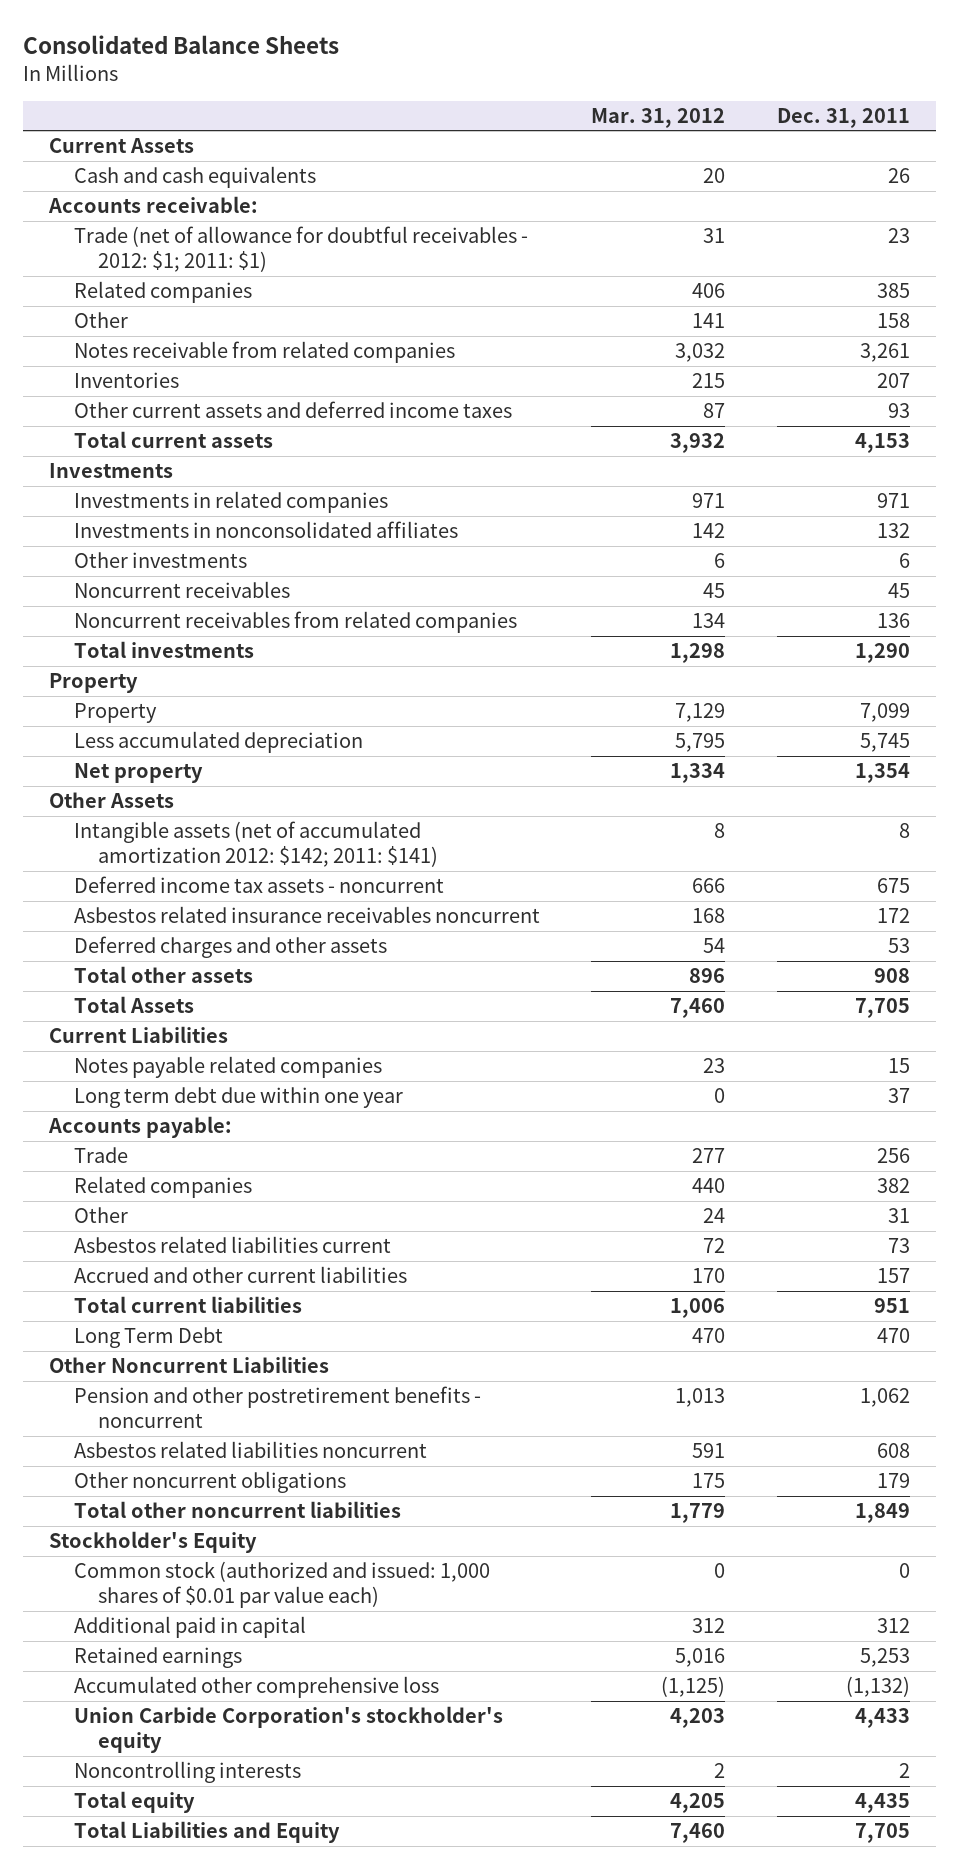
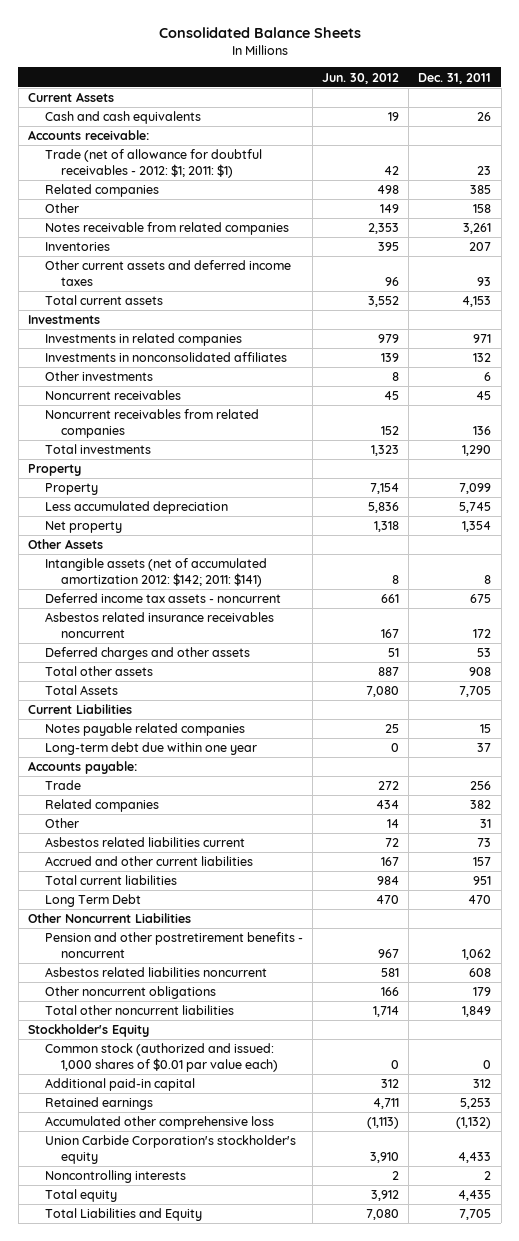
[591,107,726,128] Mar. 31, 2012 -> none
none -> [321,72,399,84] Jun. 30, 2012
[73,1087,403,1109] Long term debt due within one year -> [44,742,257,756] Long-term debt due within one year
[73,1616,306,1639] Additional paid in capital -> [44,1078,195,1092] Additional paid-in capital

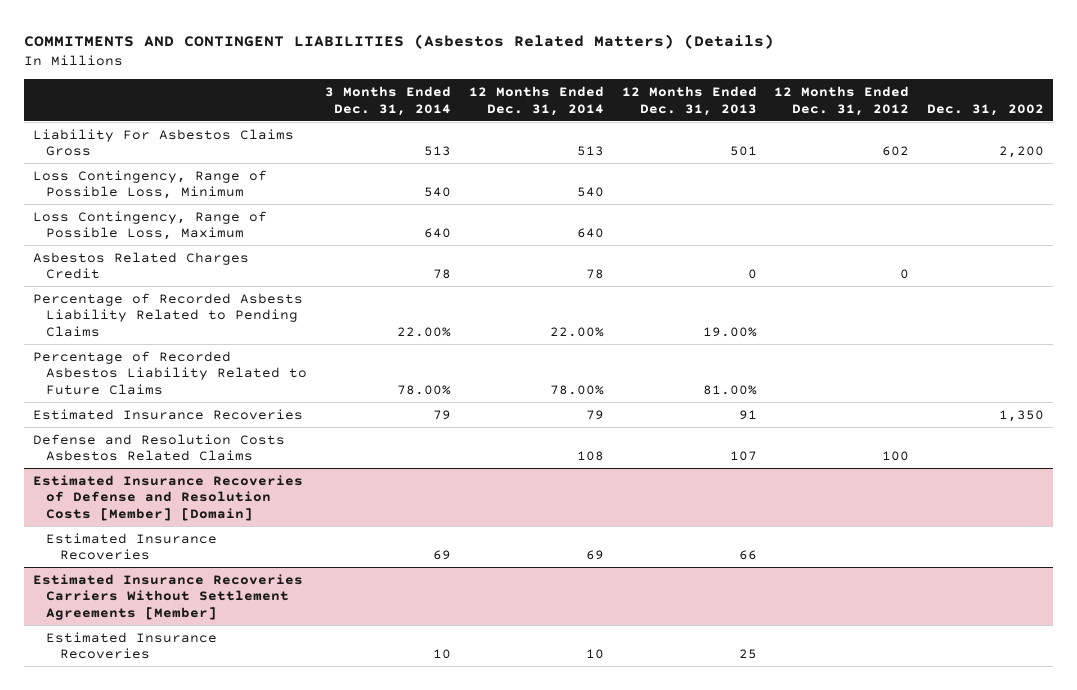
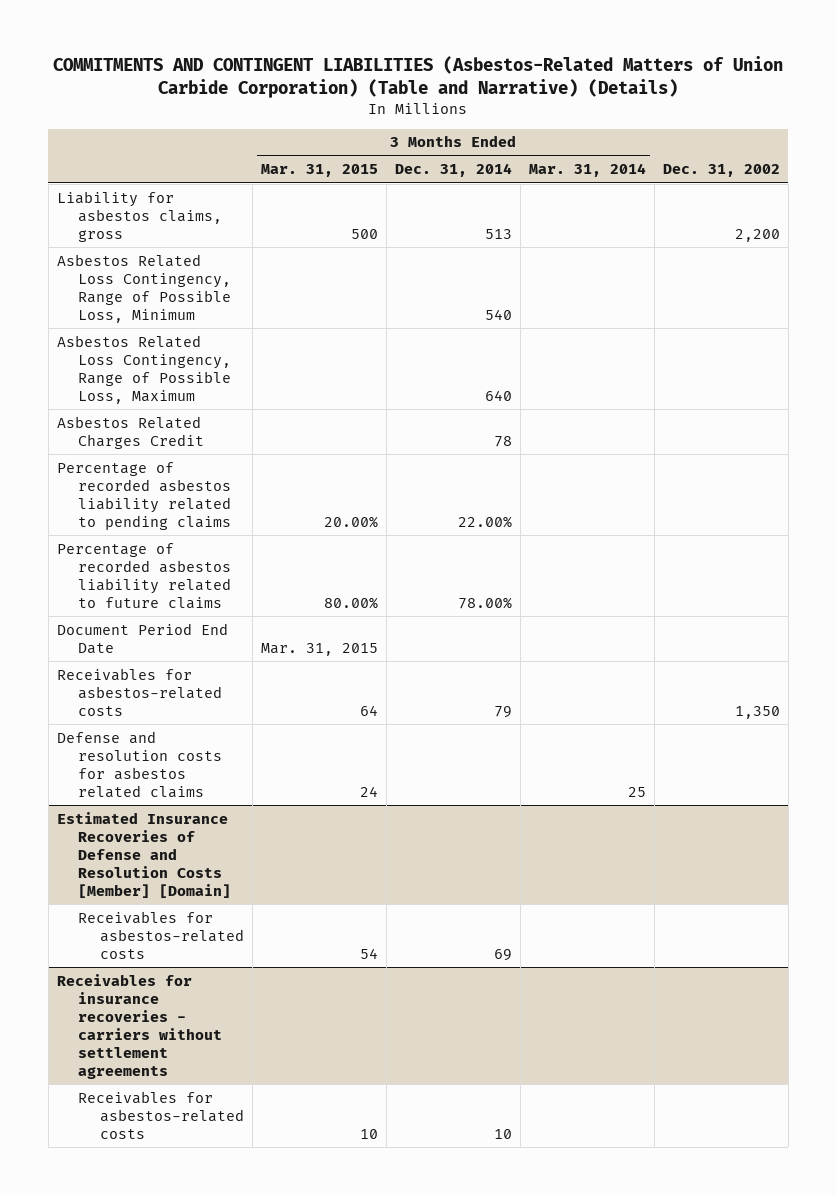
[23,33,774,49] COMMITMENTS AND CONTINGENT LIABILITIES (Asbestos Related Matters) (Details) -> [53,56,784,99] COMMITMENTS AND CONTINGENT LIABILITIES (Asbestos-Related Matters of Union Carbide Corporation) (Table and Narrative) (Details)
[468,85,604,116] 12 Months Ended Dec. 31, 2014 -> none
[621,85,757,116] 12 Months Ended Dec. 31, 2013 -> none
[774,85,910,116] 12 Months Ended Dec. 31, 2012 -> none
none -> [261,164,379,178] Mar. 31, 2015
none -> [528,163,646,178] Mar. 31, 2014
[32,128,294,157] Liability For Asbestos Claims Gross -> [56,190,223,242] Liability for asbestos claims, gross
[32,169,267,200] Loss Contingency, Range of Possible Loss, Minimum -> [56,253,232,323] Asbestos Related Loss Contingency, Range of Possible Loss, Minimum
[32,210,267,241] Loss Contingency, Range of Possible Loss, Maximum -> [56,334,232,404] Asbestos Related Loss Contingency, Range of Possible Loss, Maximum
[32,292,303,337] Percentage of Recorded Asbests Liability Related to Pending Claims -> [56,461,232,530] Percentage of recorded asbestos liability related to pending claims
[32,350,308,395] Percentage of Recorded Asbestos Liability Related to Future Claims -> [56,542,232,609] Percentage of recorded asbestos liability related to future claims
none -> [56,622,228,654] Document Period End Date
[32,408,303,420] Estimated Insurance Recoveries -> [56,667,223,716] Receivables for asbestos-related costs
[32,433,285,462] Defense and Resolution Costs Asbestos Related Claims -> [56,730,223,798] Defense and resolution costs for asbestos related claims
[46,532,218,561] Estimated Insurance Recoveries -> [78,910,245,959] Receivables for asbestos-related costs
[32,573,303,620] Estimated Insurance Recoveries Carriers Without Settlement Agreements [Member] -> [56,973,223,1080] Receivables for insurance recoveries - carriers without settlement agreements
[46,631,218,660] Estimated Insurance Recoveries -> [78,1090,245,1139] Receivables for asbestos-related costs

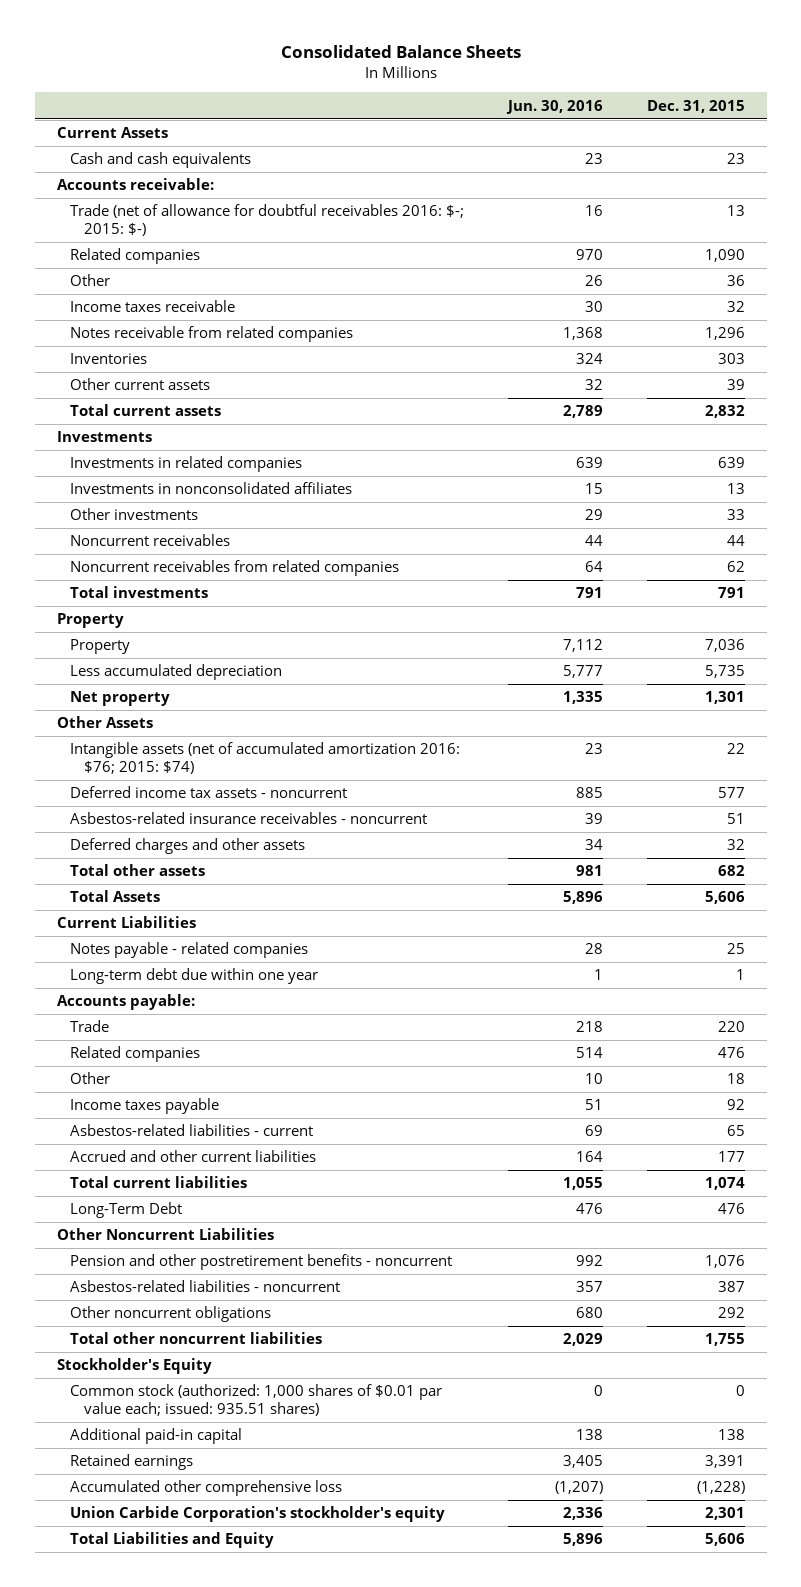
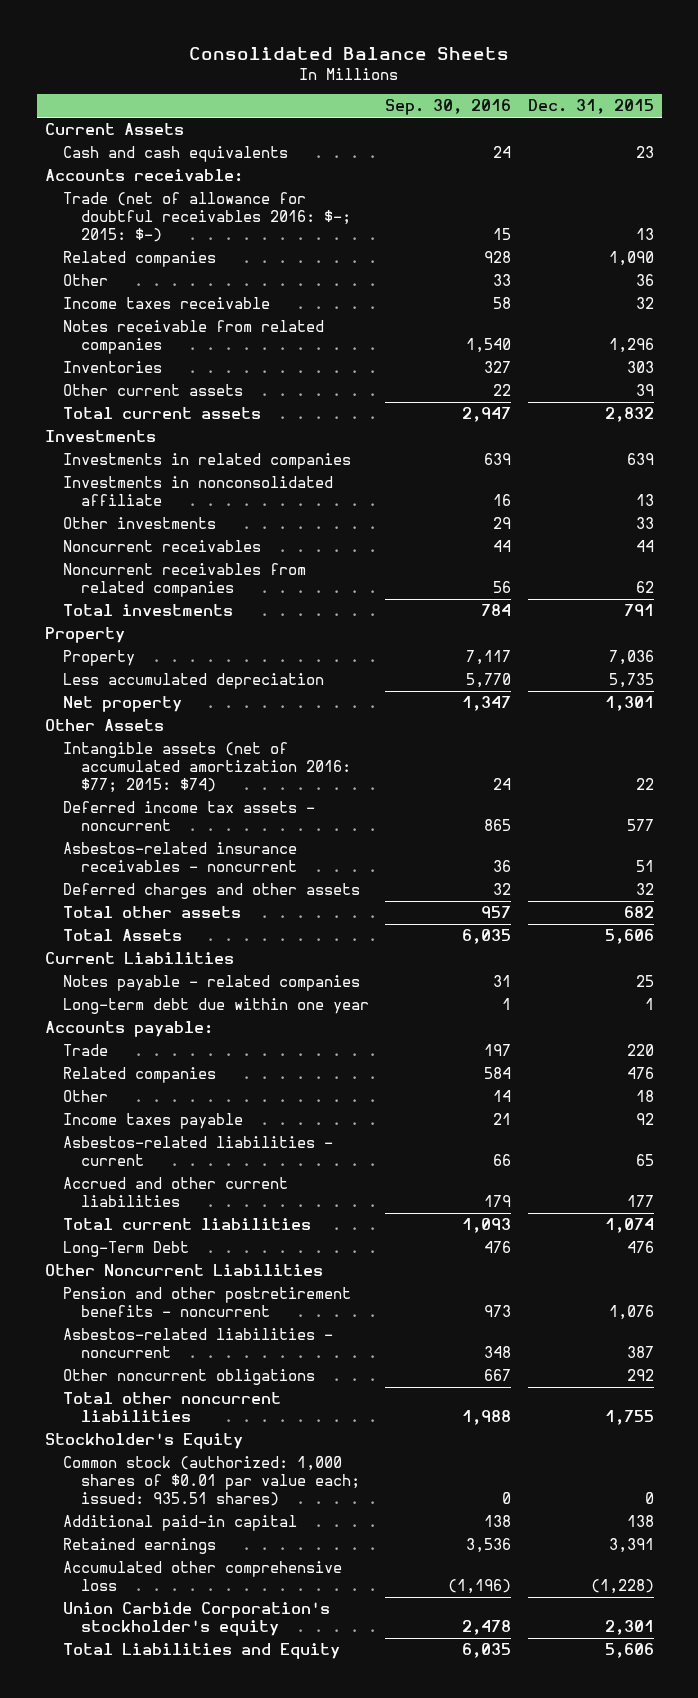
[505,99,603,114] Jun. 30, 2016 -> none
none -> [385,99,512,116] Sep. 30, 2016
[70,482,353,495] Investments in nonconsolidated affiliates -> [62,476,333,507] Investments in nonconsolidated affiliate
[70,742,461,775] Intangible assets (net of accumulated amortization 2016: $76; 2015: $74) -> [62,742,351,794] Intangible assets (net of accumulated amortization 2016: $77; 2015: $74)

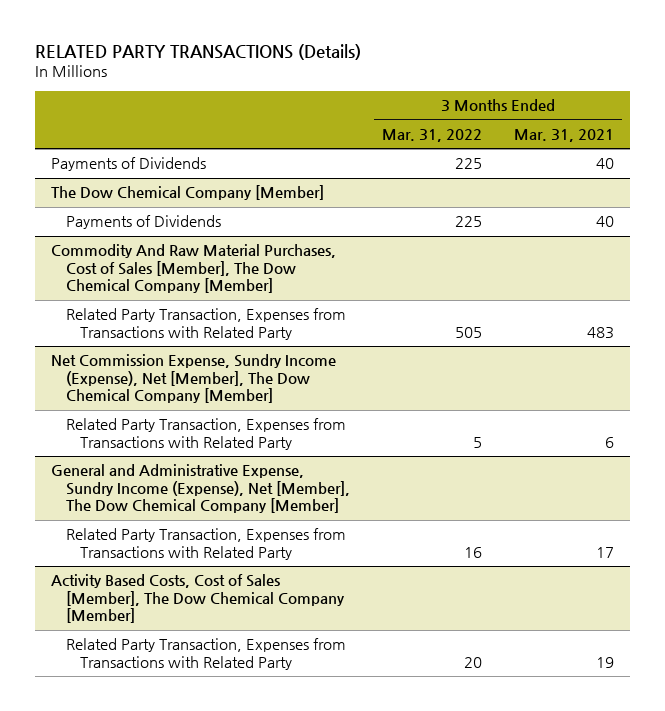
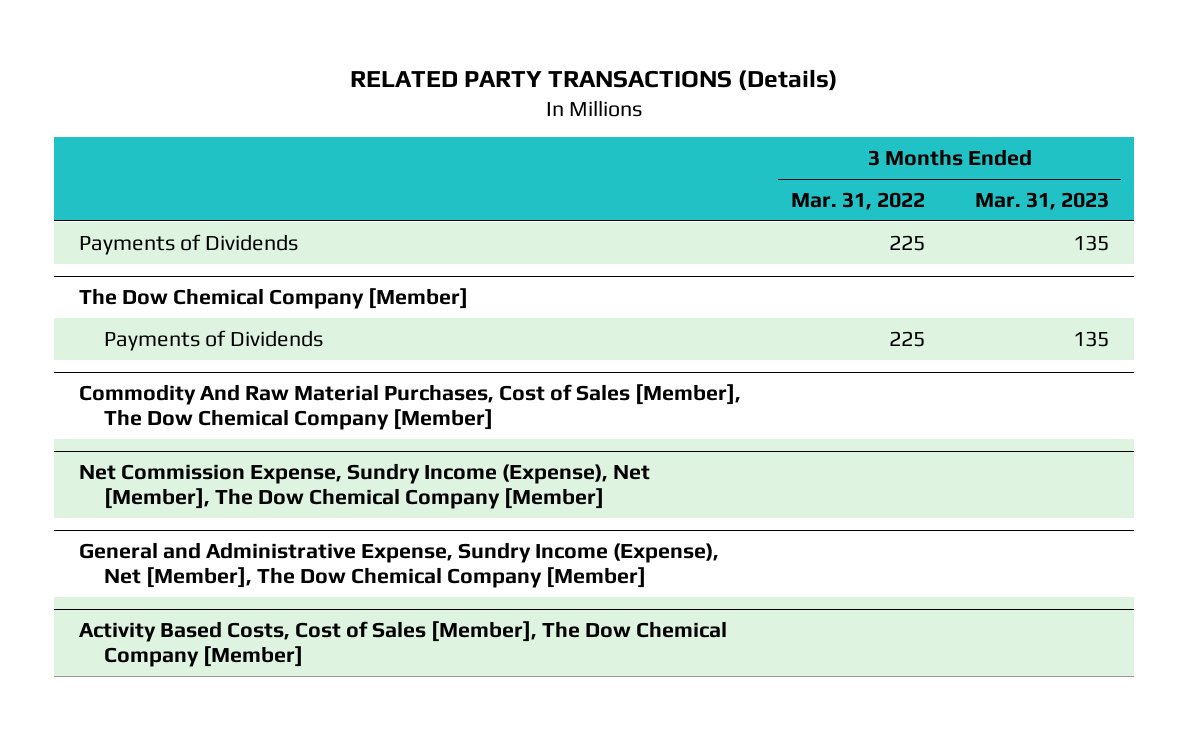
[513,128,614,142] Mar. 31, 2021 -> none
none -> [974,191,1109,210] Mar. 31, 2023
[65,308,346,340] Related Party Transaction, Expenses from Transactions with Related Party -> none
[65,418,346,450] Related Party Transaction, Expenses from Transactions with Related Party -> none
[65,528,346,560] Related Party Transaction, Expenses from Transactions with Related Party -> none
[65,638,346,670] Related Party Transaction, Expenses from Transactions with Related Party -> none

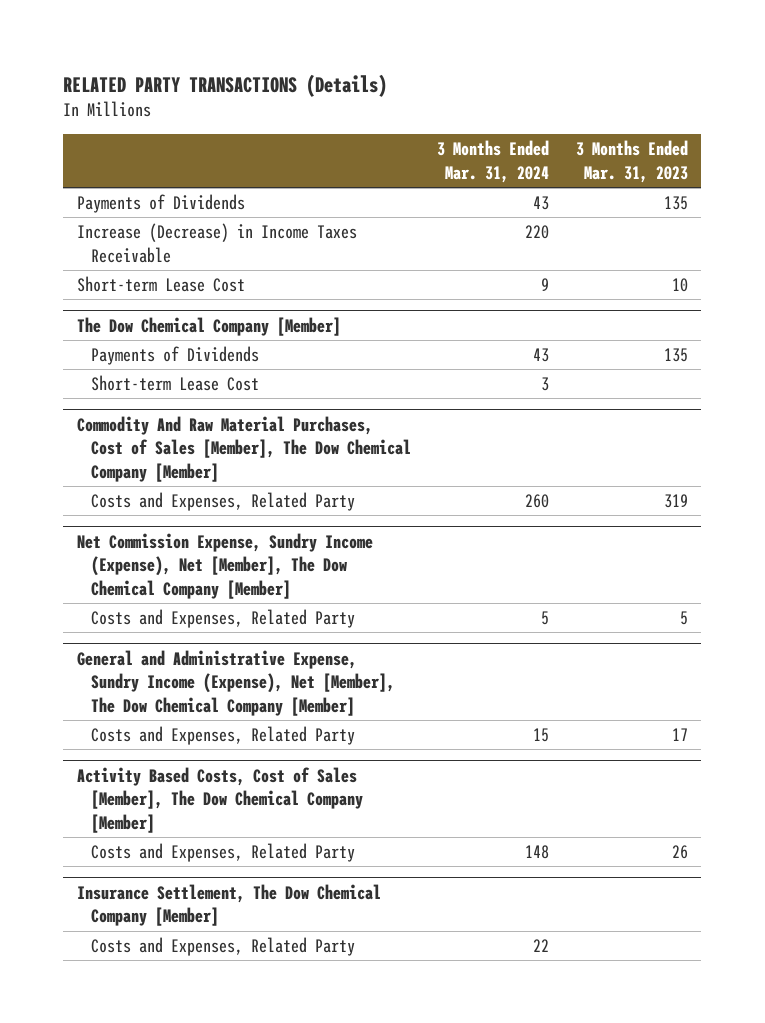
[790,191,925,210] Mar. 31, 2022 -> none
none -> [437,140,550,183] 3 Months Ended Mar. 31, 2024
none -> [76,223,357,263] Increase (Decrease) in Income Taxes Receivable
none -> [76,276,245,293] Short-term Lease Cost
none -> [90,375,259,392] Short-term Lease Cost
none -> [90,492,355,512] Costs and Expenses, Related Party
none -> [90,609,355,629] Costs and Expenses, Related Party
none -> [90,726,355,746] Costs and Expenses, Related Party
none -> [90,843,355,863] Costs and Expenses, Related Party
none -> [76,883,381,927] Insurance Settlement, The Dow Chemical Company [Member]
none -> [90,937,355,957] Costs and Expenses, Related Party

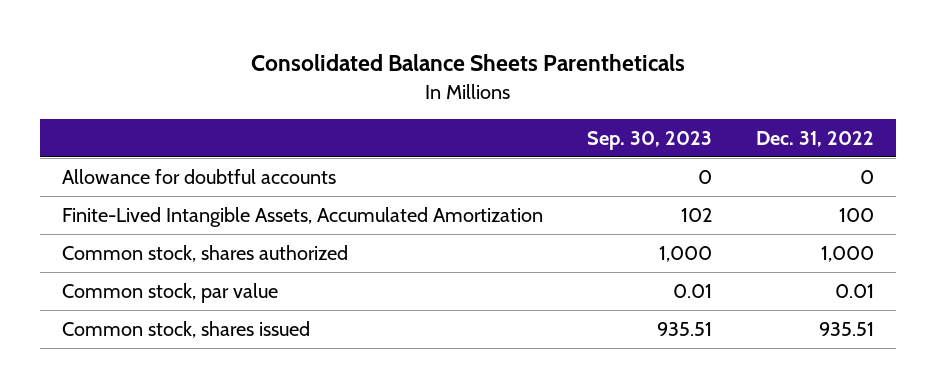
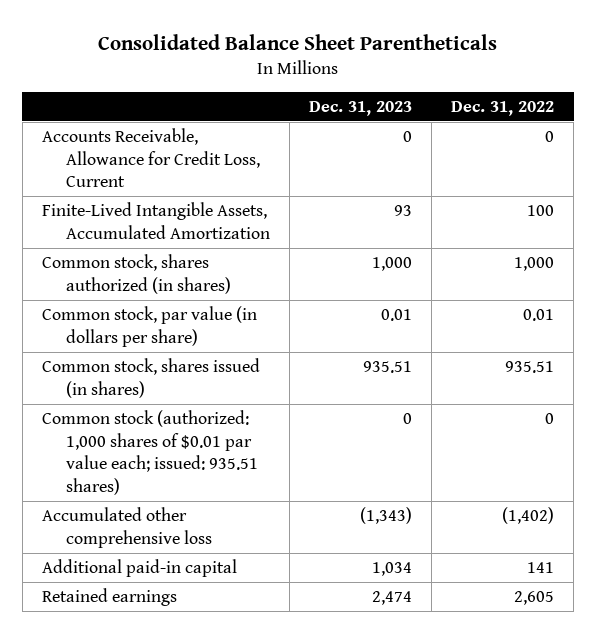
[251,54,686,72] Consolidated Balance Sheets Parentheticals -> [98,33,498,50] Consolidated Balance Sheet Parentheticals
[587,130,713,150] Sep. 30, 2023 -> none
none -> [309,101,413,117] Dec. 31, 2023
[62,169,337,185] Allowance for doubtful accounts -> [41,128,260,188] Accounts Receivable, Allowance for Credit Loss, Current
[62,245,349,263] Common stock, shares authorized -> [41,254,231,294] Common stock, shares authorized (in shares)
[62,283,279,304] Common stock, par value -> [41,306,257,347] Common stock, par value (in dollars per share)
[62,321,311,339] Common stock, shares issued -> [41,358,260,398] Common stock, shares issued (in shares)
none -> [41,410,258,495] Common stock (authorized: 1,000 shares of $0.01 par value each; issued: 935.51 shares)
none -> [41,507,212,548] Accumulated other comprehensive loss
none -> [41,559,237,578] Additional paid-in capital
none -> [41,588,177,607] Retained earnings

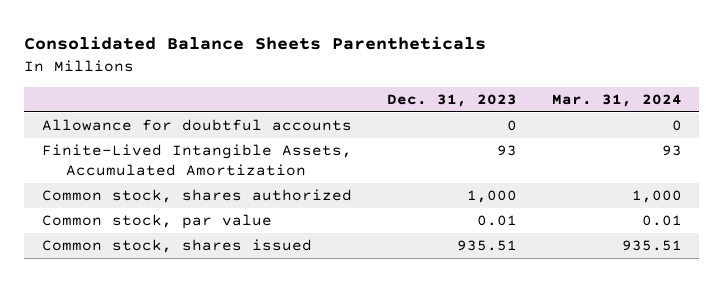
[98,33,498,50] Consolidated Balance Sheet Parentheticals -> [24,36,487,51] Consolidated Balance Sheets Parentheticals
[451,101,555,117] Dec. 31, 2022 -> none
none -> [551,94,682,108] Mar. 31, 2024
[41,128,260,188] Accounts Receivable, Allowance for Credit Loss, Current -> [41,119,352,132] Allowance for doubtful accounts
[41,410,258,495] Common stock (authorized: 1,000 shares of $0.01 par value each; issued: 935.51 shares) -> none
[41,507,212,548] Accumulated other comprehensive loss -> none
[41,559,237,578] Additional paid-in capital -> none
[41,588,177,607] Retained earnings -> none
[41,254,231,294] Common stock, shares authorized (in shares) -> [41,189,352,204] Common stock, shares authorized
[41,306,257,347] Common stock, par value (in dollars per share) -> [41,214,272,230] Common stock, par value
[41,358,260,398] Common stock, shares issued (in shares) -> [41,239,312,254] Common stock, shares issued

